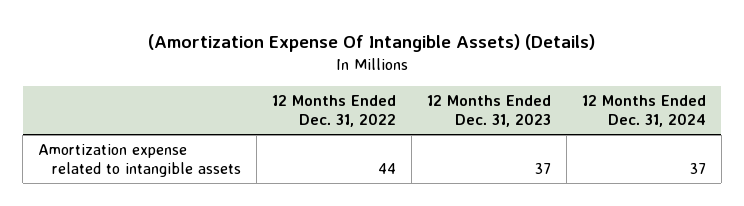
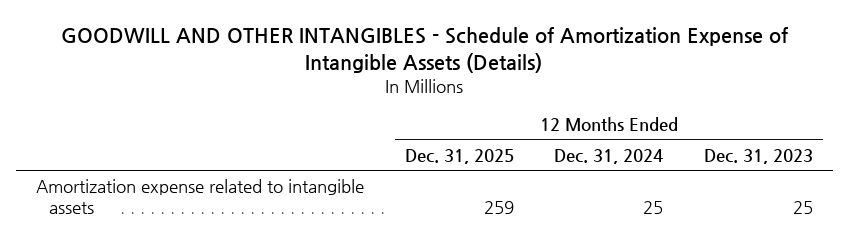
[148,33,596,52] (Amortization Expense Of Intangible Assets) (Details) -> [61,27,789,73] GOODWILL AND OTHER INTANGIBLES - Schedule of Amortization Expense of Intangible Assets (Details)
[272,95,397,127] 12 Months Ended Dec. 31, 2022 -> none
none -> [404,148,514,164] Dec. 31, 2025
[534,162,551,174] 37 -> [792,200,813,214] 25
[689,162,706,174] 37 -> [643,200,664,214] 25

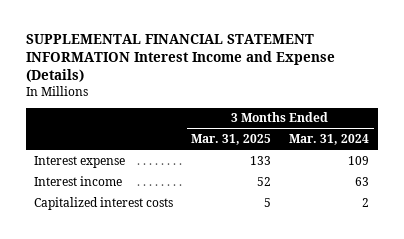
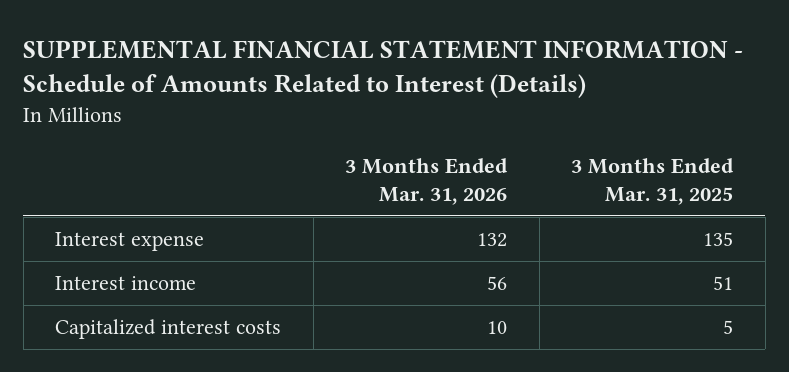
[25,33,335,83] SUPPLEMENTAL FINANCIAL STATEMENT INFORMATION Interest Income and Expense (Details) -> [23,39,744,98] SUPPLEMENTAL FINANCIAL STATEMENT INFORMATION - Schedule of Amounts Related to Interest (Details)
[289,133,370,145] Mar. 31, 2024 -> none
none -> [345,157,509,205] 3 Months Ended Mar. 31, 2026
[250,155,272,165] 133 -> [703,232,734,247] 135
[257,176,272,186] 52 -> [713,276,734,291] 51

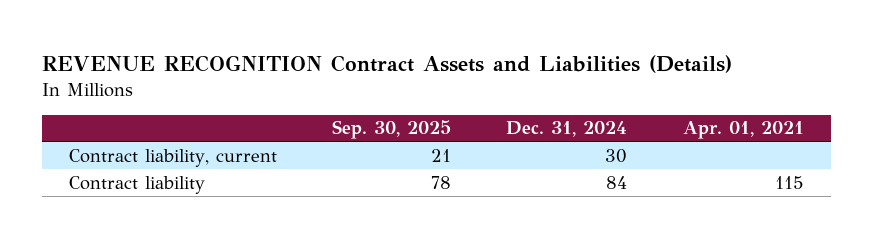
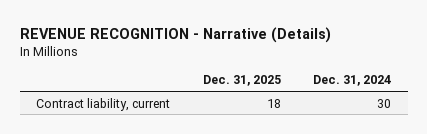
[41,54,732,73] REVENUE RECOGNITION Contract Assets and Liabilities (Details) -> [19,27,331,44] REVENUE RECOGNITION - Narrative (Details)
[332,120,452,140] Sep. 30, 2025 -> none
[682,121,804,140] Apr. 01, 2021 -> none
none -> [202,75,281,87] Dec. 31, 2025
[69,175,206,194] Contract liability -> none

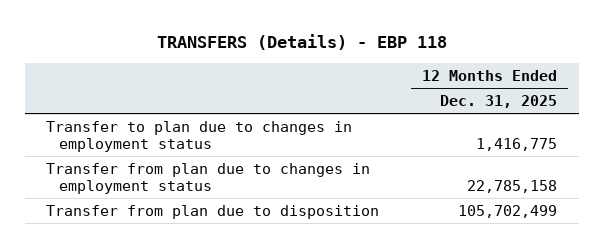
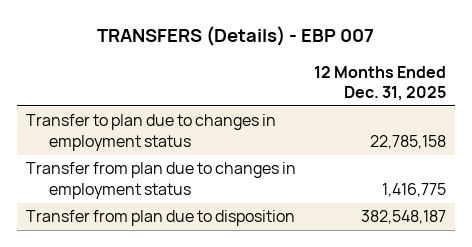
[156,34,447,51] TRANSFERS (Details) - EBP 118 -> [96,26,374,47] TRANSFERS (Details) - EBP 007
[476,138,558,152] 1,416,775 -> [369,135,446,150] 22,785,158
[467,180,558,194] 22,785,158 -> [381,183,446,198] 1,416,775
[458,205,558,219] 105,702,499 -> [360,210,446,225] 382,548,187

